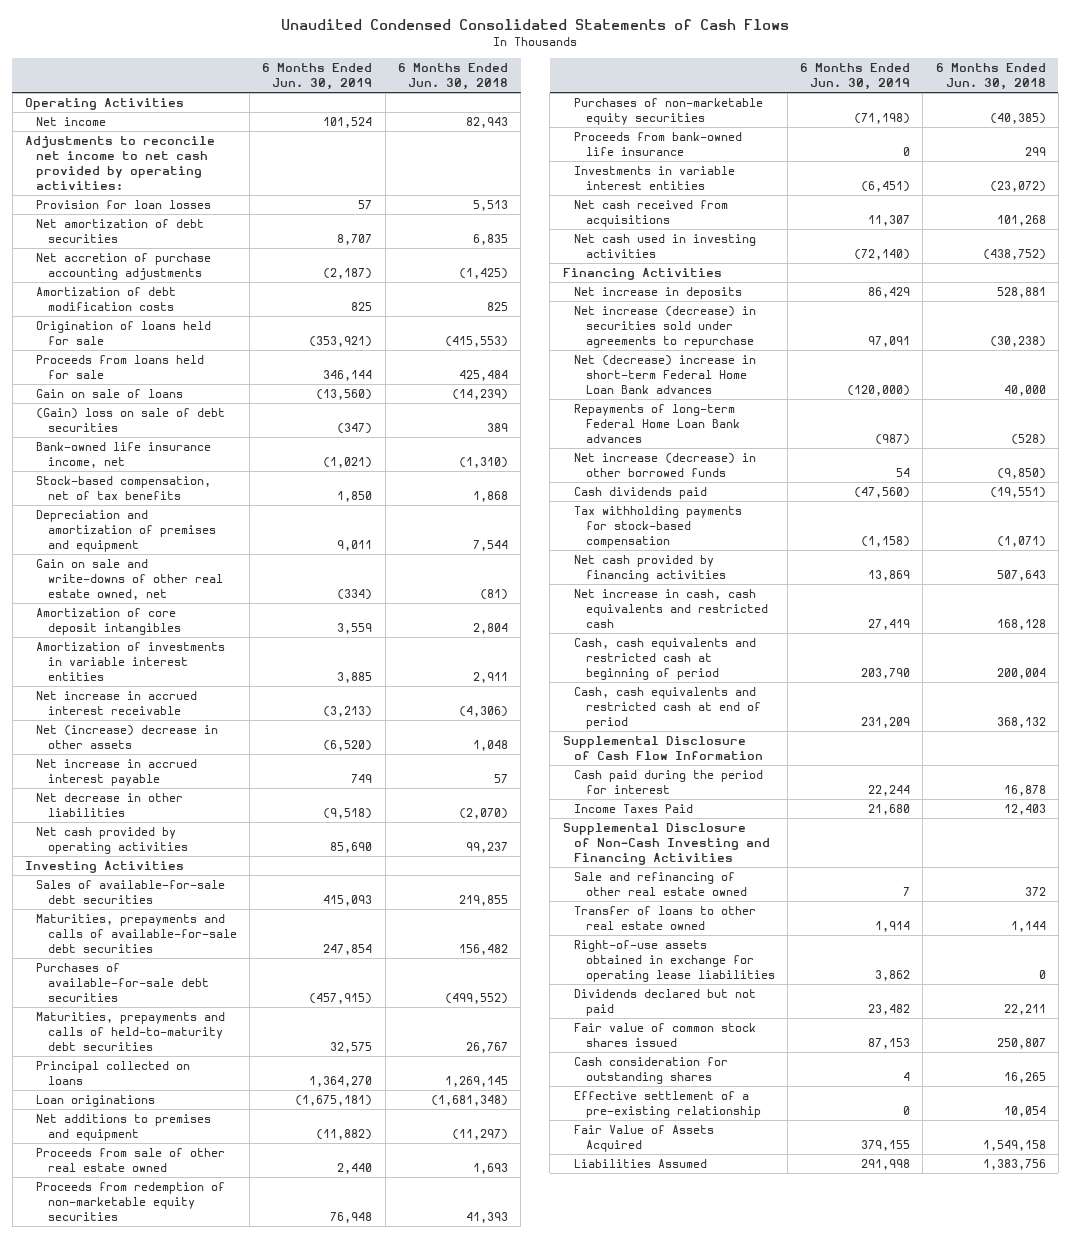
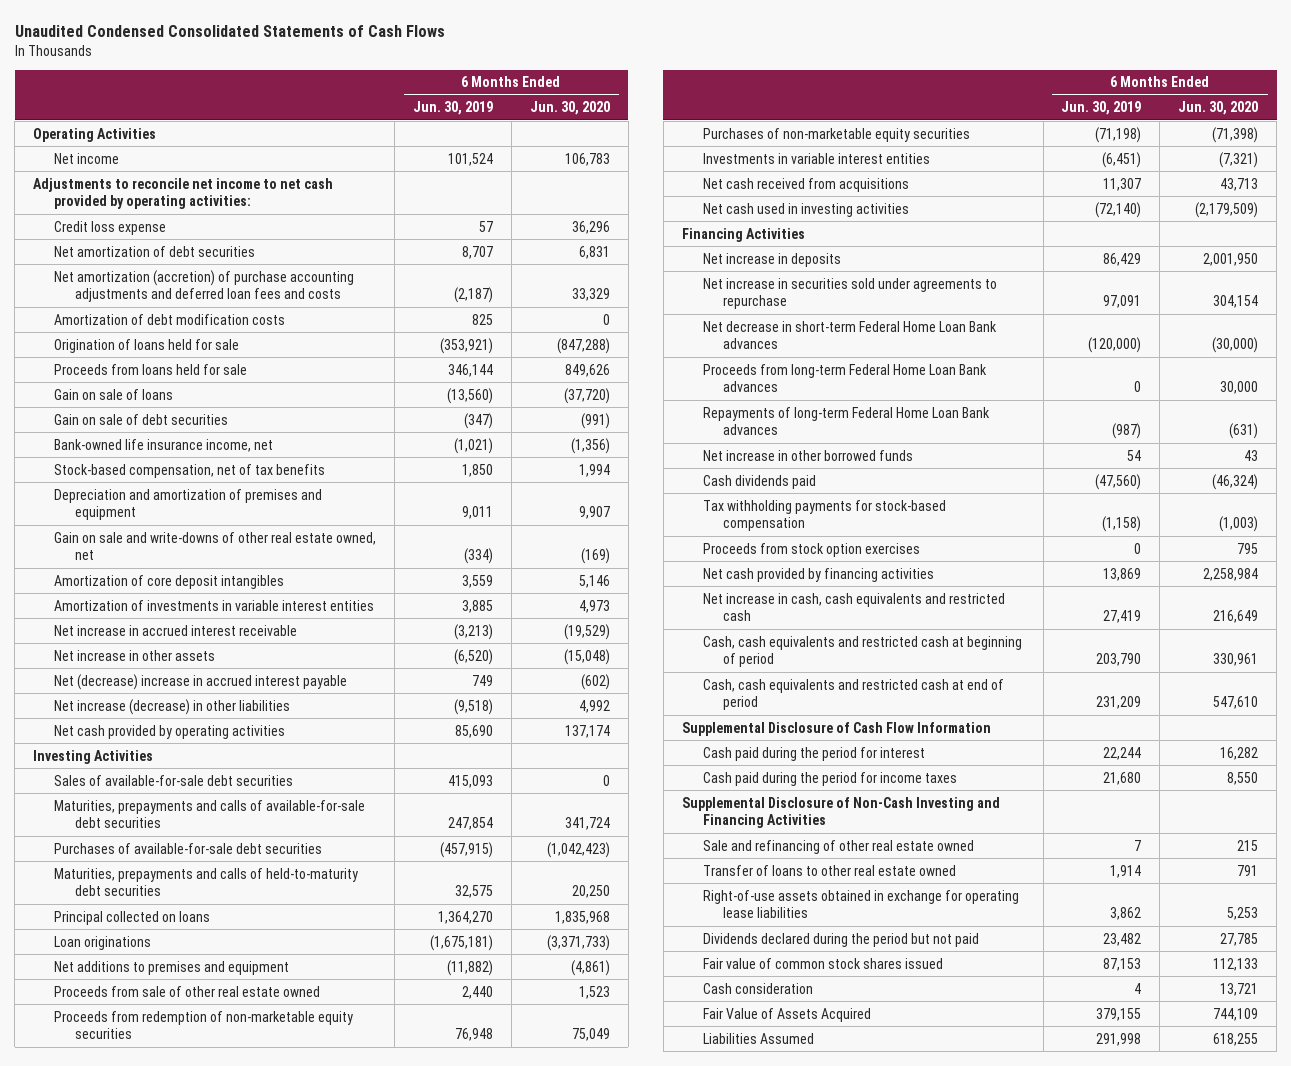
[397,63,508,91] 6 Months Ended Jun. 30, 2018 -> none
none -> [529,101,610,116] Jun. 30, 2020
[36,200,212,210] Provision for loan losses -> [53,220,166,235] Credit loss expense
[36,253,212,281] Net accretion of purchase accounting adjustments -> [53,269,354,303] Net amortization (accretion) of purchase accounting adjustments and deferred loan fees and costs
[36,408,226,433] (Gain) loss on sale of debt securities -> [53,413,228,425] Gain on sale of debt securities
[36,725,219,750] Net (increase) decrease in other assets -> [53,649,215,661] Net increase in other assets
[36,759,198,787] Net increase in accrued interest payable -> [53,673,347,690] Net (decrease) increase in accrued interest payable
[36,793,184,818] Net decrease in other liabilities -> [53,698,290,715] Net increase (decrease) in other liabilities
[574,132,743,157] Proceeds from bank-owned life insurance -> none
[574,306,757,348] Net increase (decrease) in securities sold under agreements to repurchase -> [702,277,997,310] Net increase in securities sold under agreements to repurchase
[574,355,757,394] Net (decrease) increase in short-term Federal Home Loan Bank advances -> [702,320,997,350] Net decrease in short-term Federal Home Loan Bank advances
none -> [702,363,987,393] Proceeds from long-term Federal Home Loan Bank advances
[574,453,757,478] Net increase (decrease) in other borrowed funds -> [702,449,913,461] Net increase in other borrowed funds
none -> [702,542,920,557] Proceeds from stock option exercises
[574,804,694,814] Income Taxes Paid -> [702,771,957,786] Cash paid during the period for income taxes
[574,989,757,1017] Dividends declared but not paid -> [702,932,979,947] Dividends declared during the period but not paid
[574,1091,761,1119] Effective settlement of a pre-existing relationship -> none
[574,1057,729,1085] Cash consideration for outstanding shares -> [702,982,813,994] Cash consideration

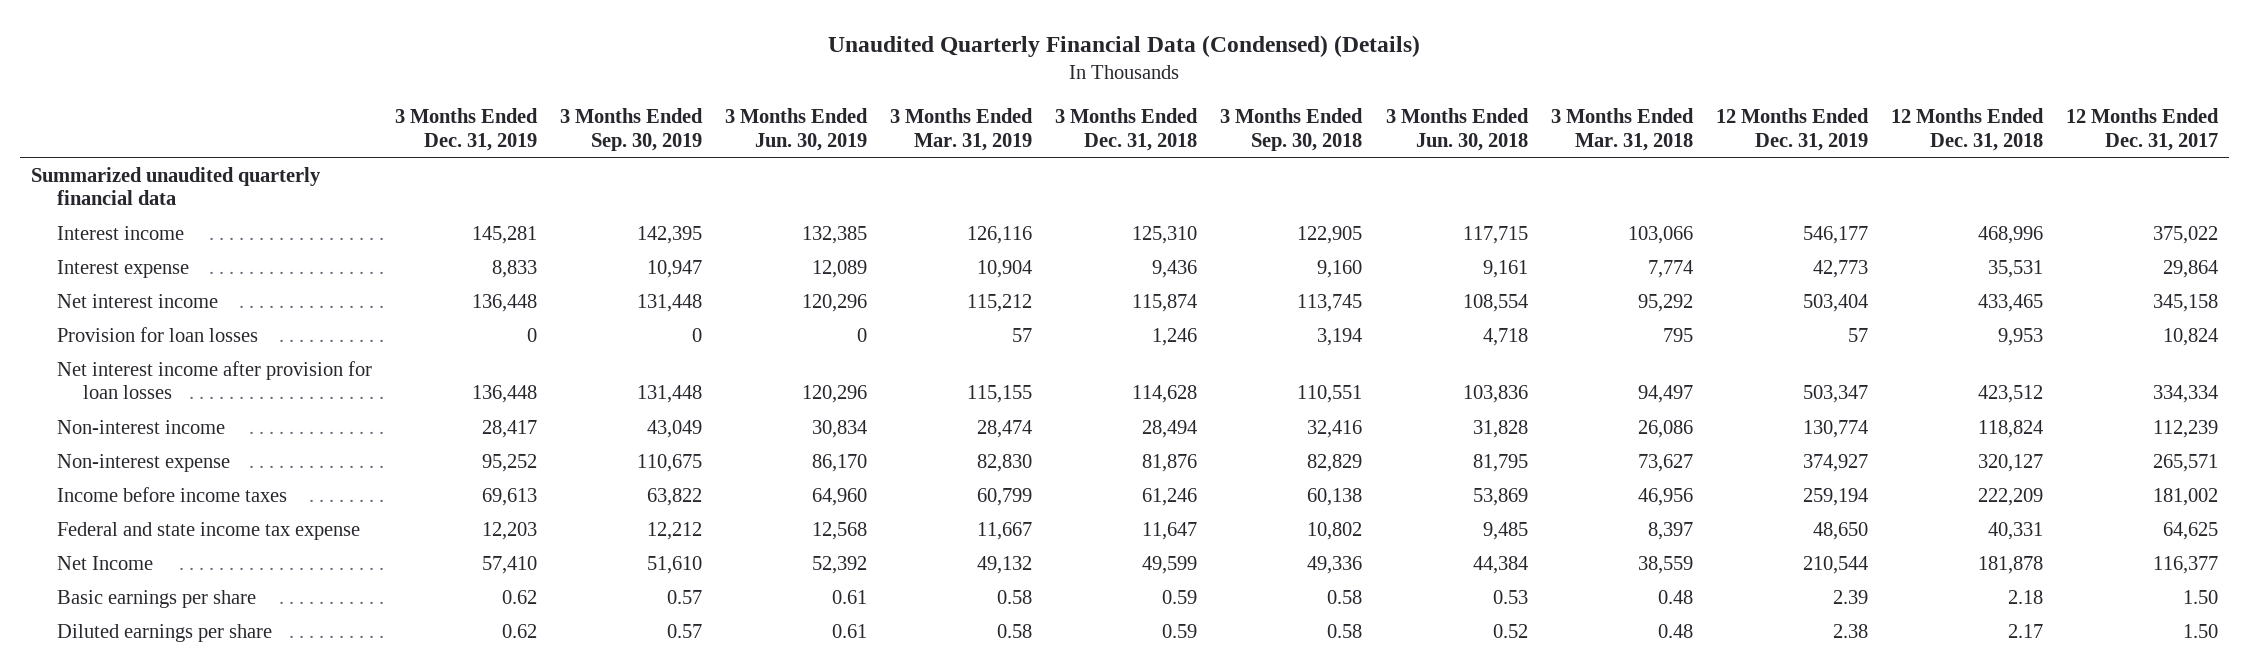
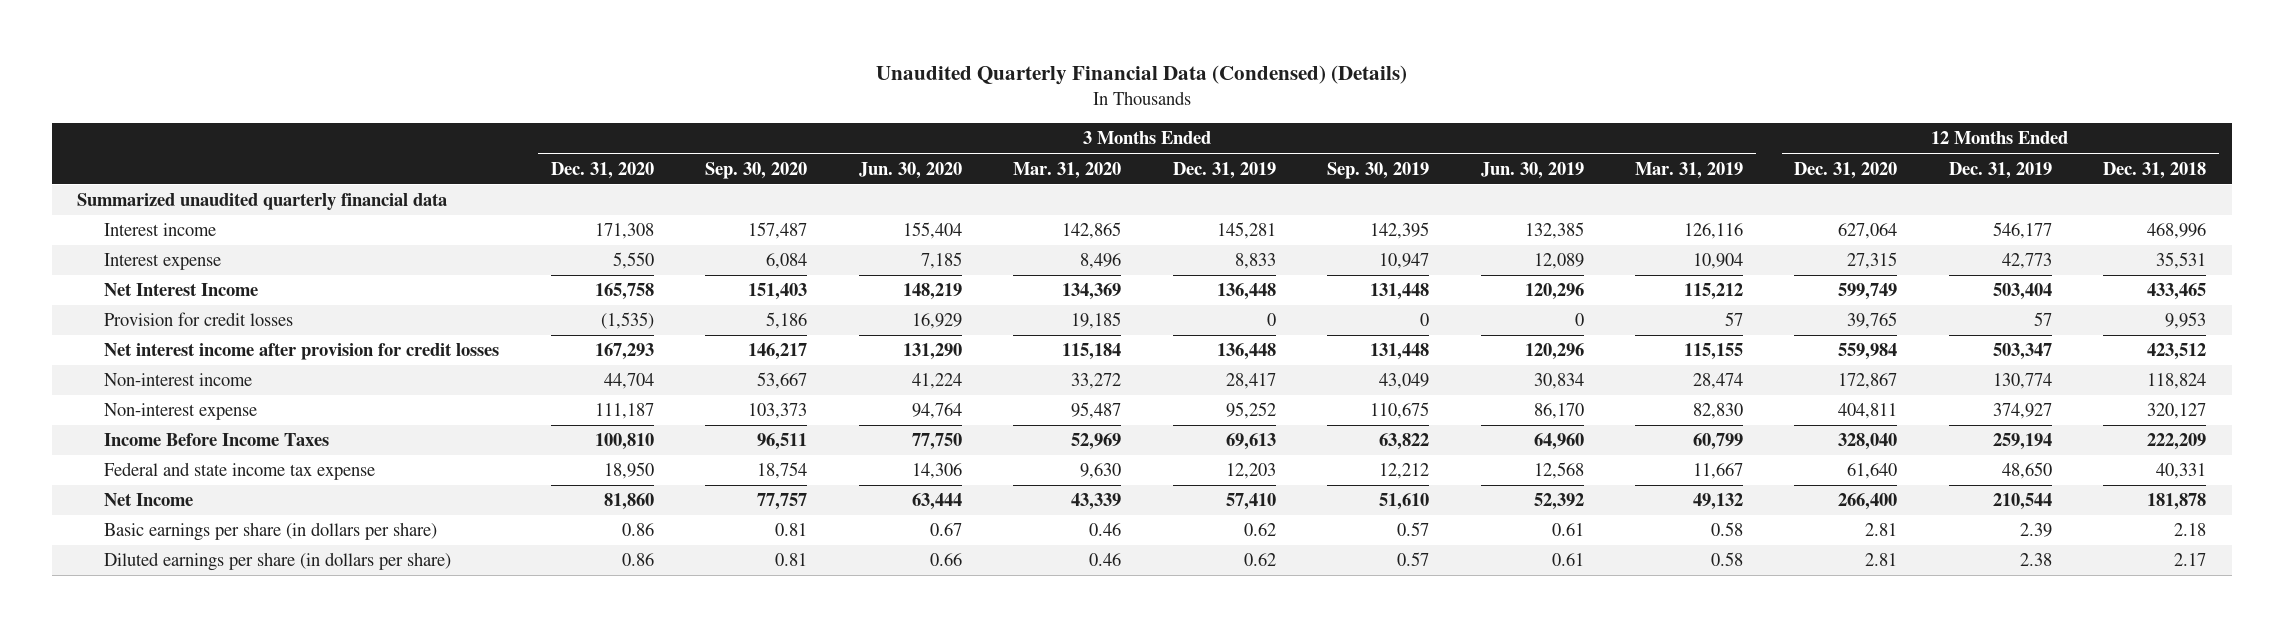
[1055,108,1199,152] 3 Months Ended Dec. 31, 2018 -> none
[1220,108,1364,152] 3 Months Ended Sep. 30, 2018 -> none
[1385,108,1529,152] 3 Months Ended Jun. 30, 2018 -> none
[1550,108,1694,152] 3 Months Ended Mar. 31, 2018 -> none
[2065,108,2219,152] 12 Months Ended Dec. 31, 2017 -> none
none -> [550,161,654,179] Dec. 31, 2020
none -> [705,161,808,179] Sep. 30, 2020
none -> [858,161,962,179] Jun. 30, 2020
none -> [1013,161,1122,179] Mar. 31, 2020
none -> [1794,161,1898,179] Dec. 31, 2020
[57,293,219,308] Net interest income -> [104,283,259,297] Net Interest Income
[57,326,259,342] Provision for loan losses -> [104,312,294,327] Provision for credit losses
[57,360,373,400] Net interest income after provision for loan losses -> [104,343,500,361] Net interest income after provision for credit losses
[57,486,288,502] Income before income taxes -> [104,433,330,447] Income Before Income Taxes
[57,589,257,608] Basic earnings per share -> [104,522,438,542] Basic earnings per share (in dollars per share)
[57,623,273,642] Diluted earnings per share -> [104,552,452,572] Diluted earnings per share (in dollars per share)

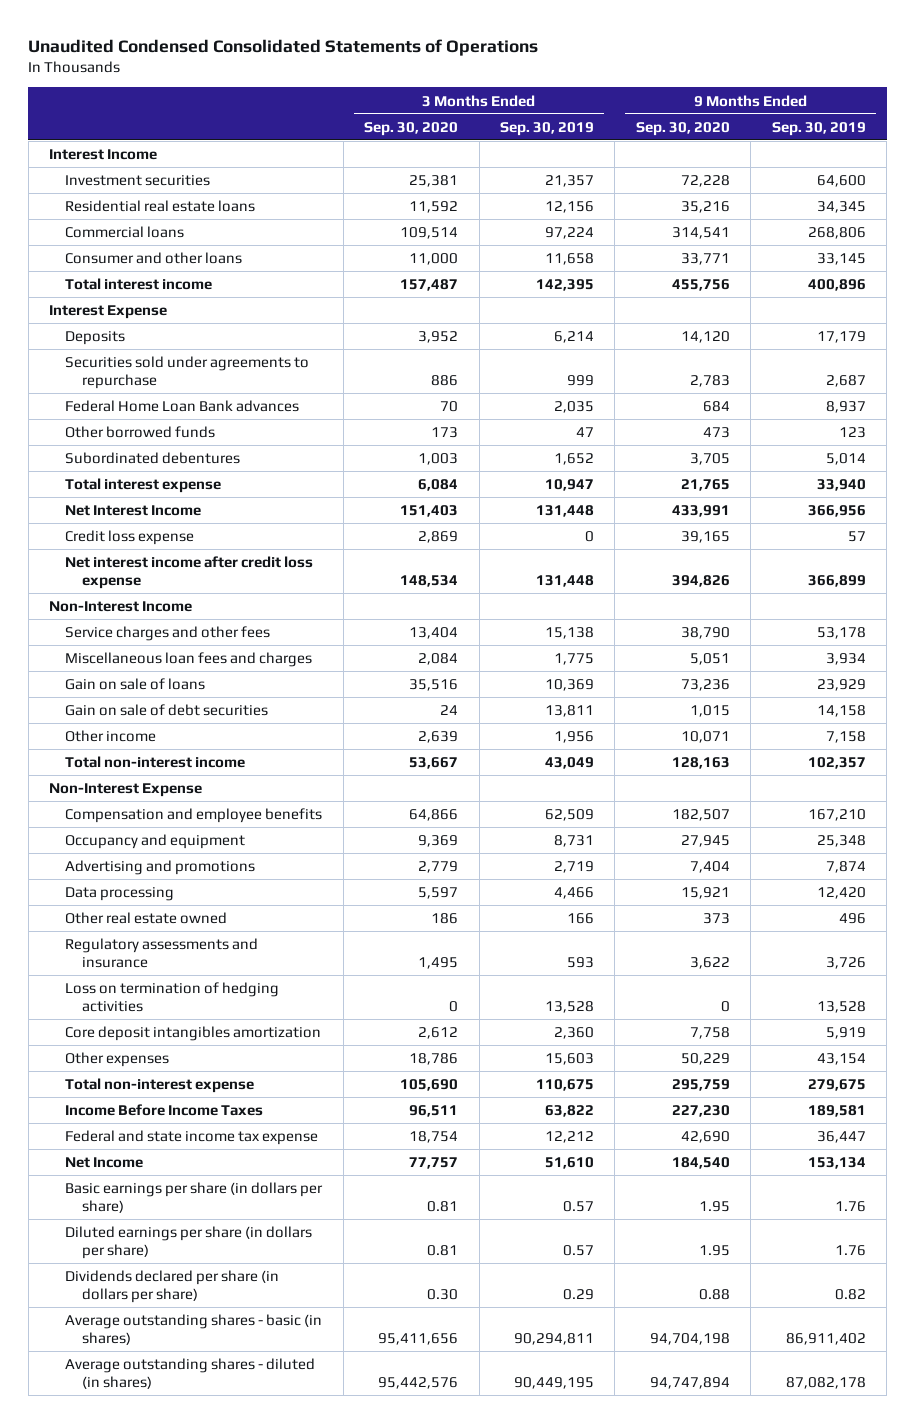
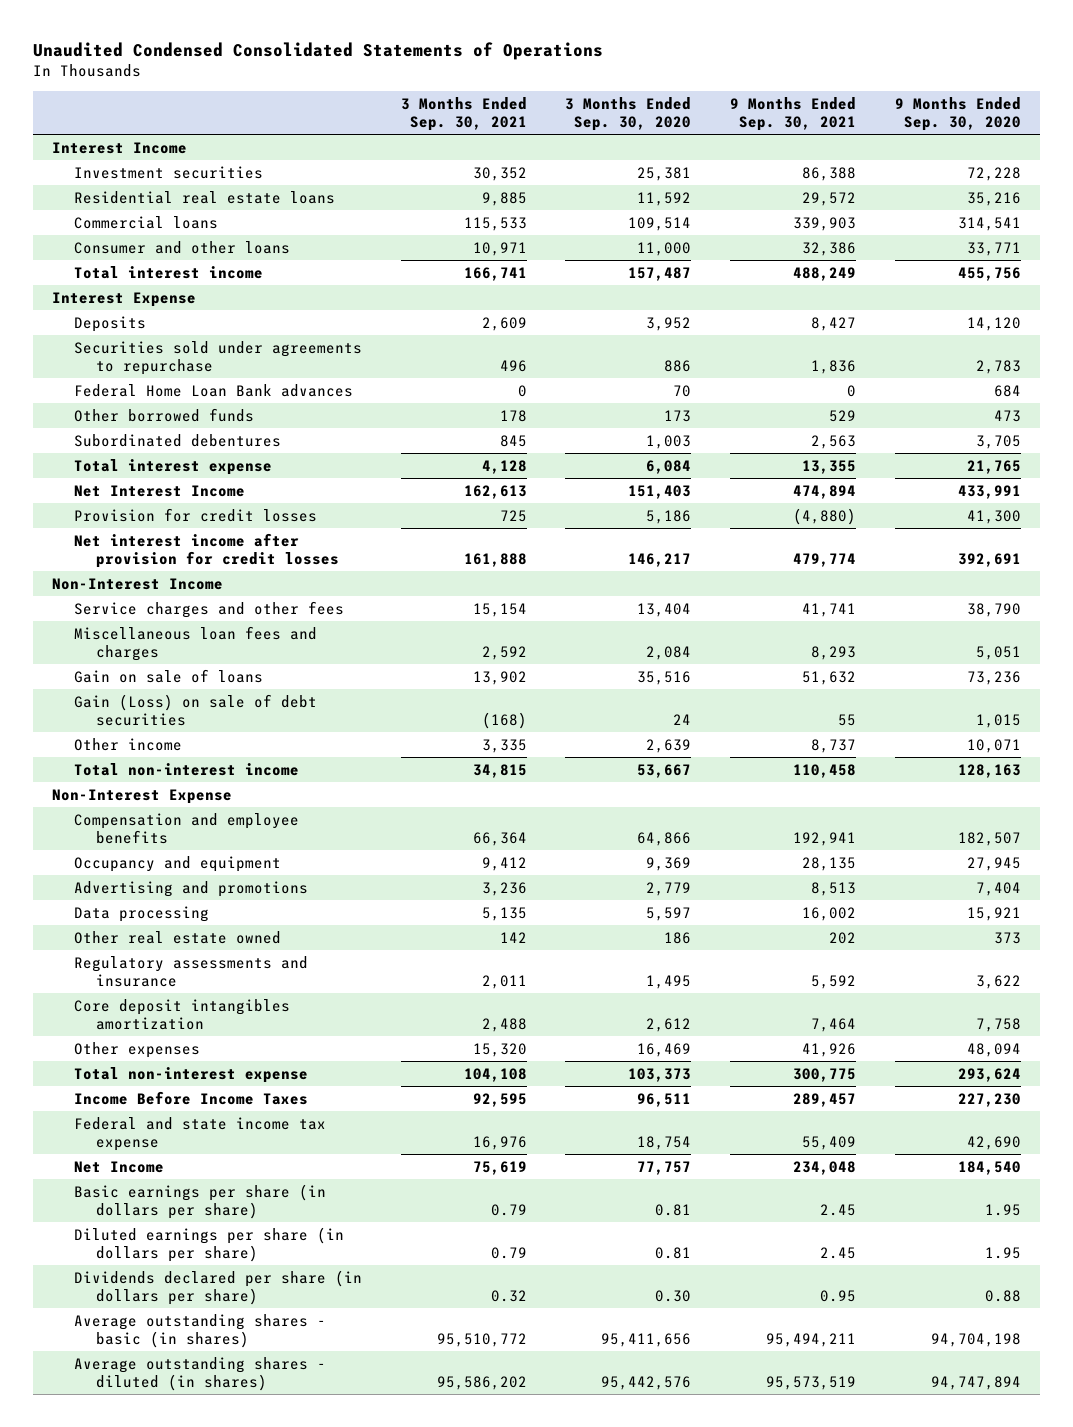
[499,121,594,136] Sep. 30, 2019 -> none
[771,121,866,136] Sep. 30, 2019 -> none
none -> [400,97,527,132] 3 Months Ended Sep. 30, 2021
none -> [729,97,856,132] 9 Months Ended Sep. 30, 2021
[65,530,195,546] Credit loss expense -> [73,507,317,522] Provision for credit losses
[418,531,459,544] 2,869 -> [646,509,692,524] 5,186
[680,531,730,544] 39,165 -> [966,509,1021,524] 41,300
[65,556,314,590] Net interest income after credit loss expense -> [73,532,339,568] Net interest income after provision for credit losses
[400,575,459,588] 148,534 -> [628,552,692,567] 146,217
[671,575,730,588] 394,826 -> [957,552,1021,567] 392,691
[65,704,269,717] Gain on sale of debt securities -> [73,693,317,726] Gain (Loss) on sale of debt securities
[65,982,280,1013] Loss on termination of hedging activities -> none
[409,1053,459,1066] 18,786 -> [637,1042,692,1057] 16,469
[680,1053,730,1066] 50,229 -> [966,1042,1021,1057] 48,094
[400,1079,459,1092] 105,690 -> [628,1067,692,1082] 103,373
[671,1079,730,1092] 295,759 -> [957,1067,1021,1082] 293,624

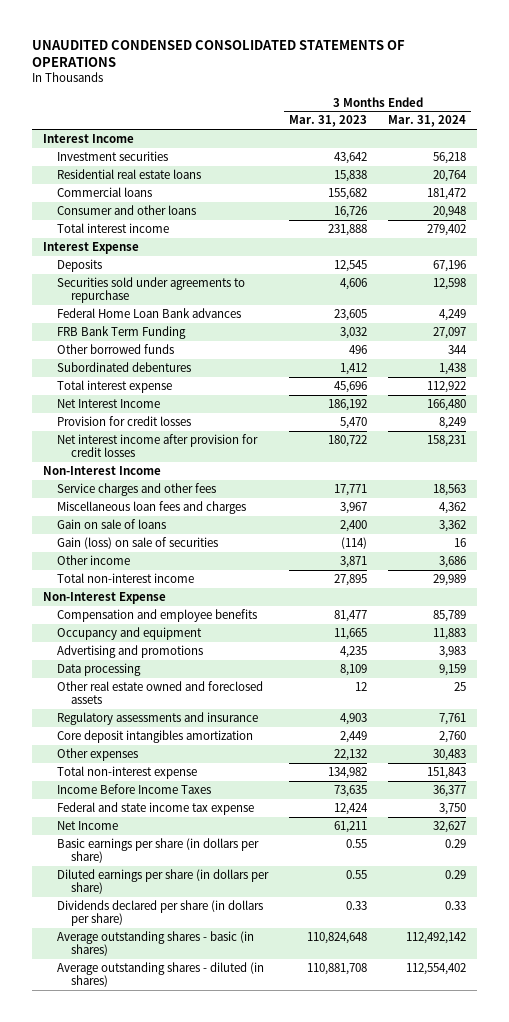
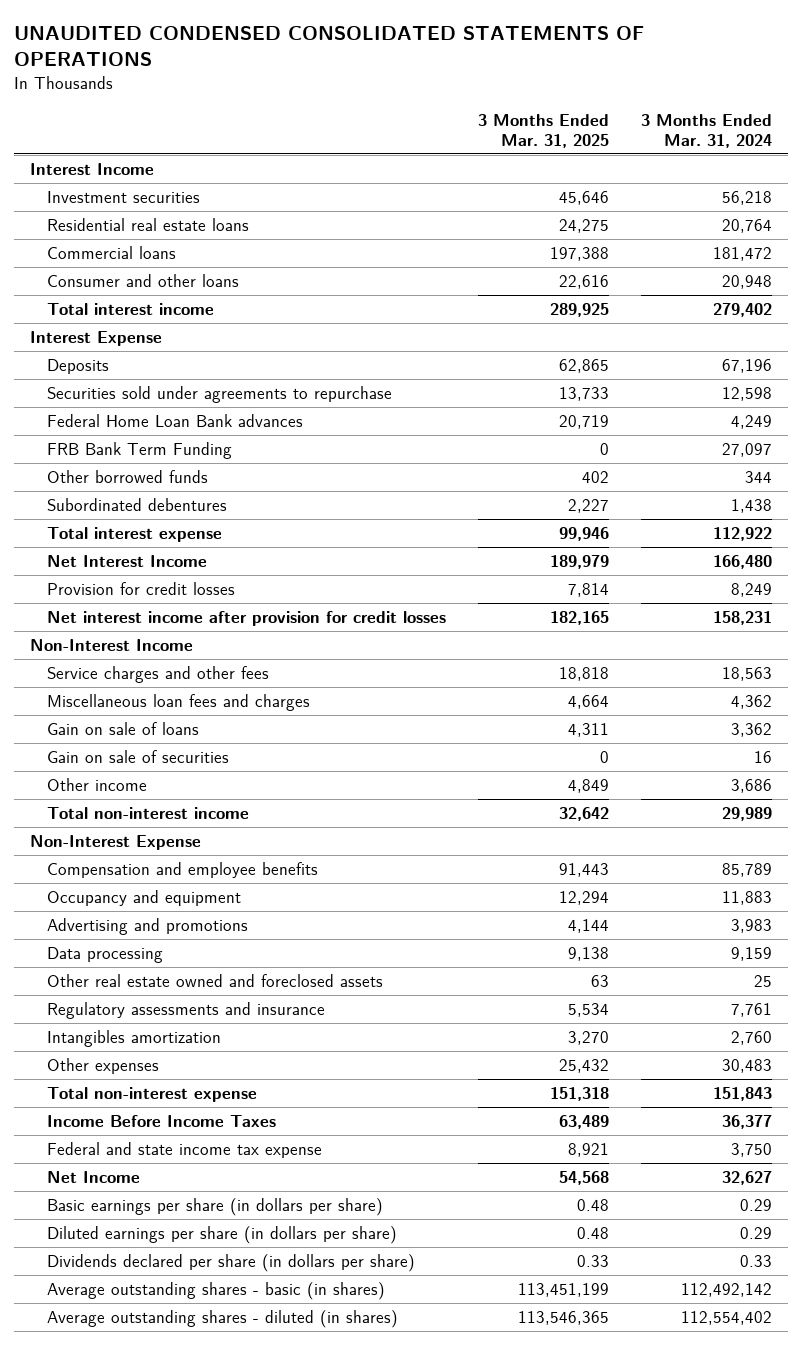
[288,115,367,128] Mar. 31, 2023 -> none
none -> [478,113,610,148] 3 Months Ended Mar. 31, 2025
[56,537,218,550] Gain (loss) on sale of securities -> [47,749,230,763] Gain on sale of securities
[56,730,253,744] Core deposit intangibles amortization -> [47,1029,222,1047] Intangibles amortization

